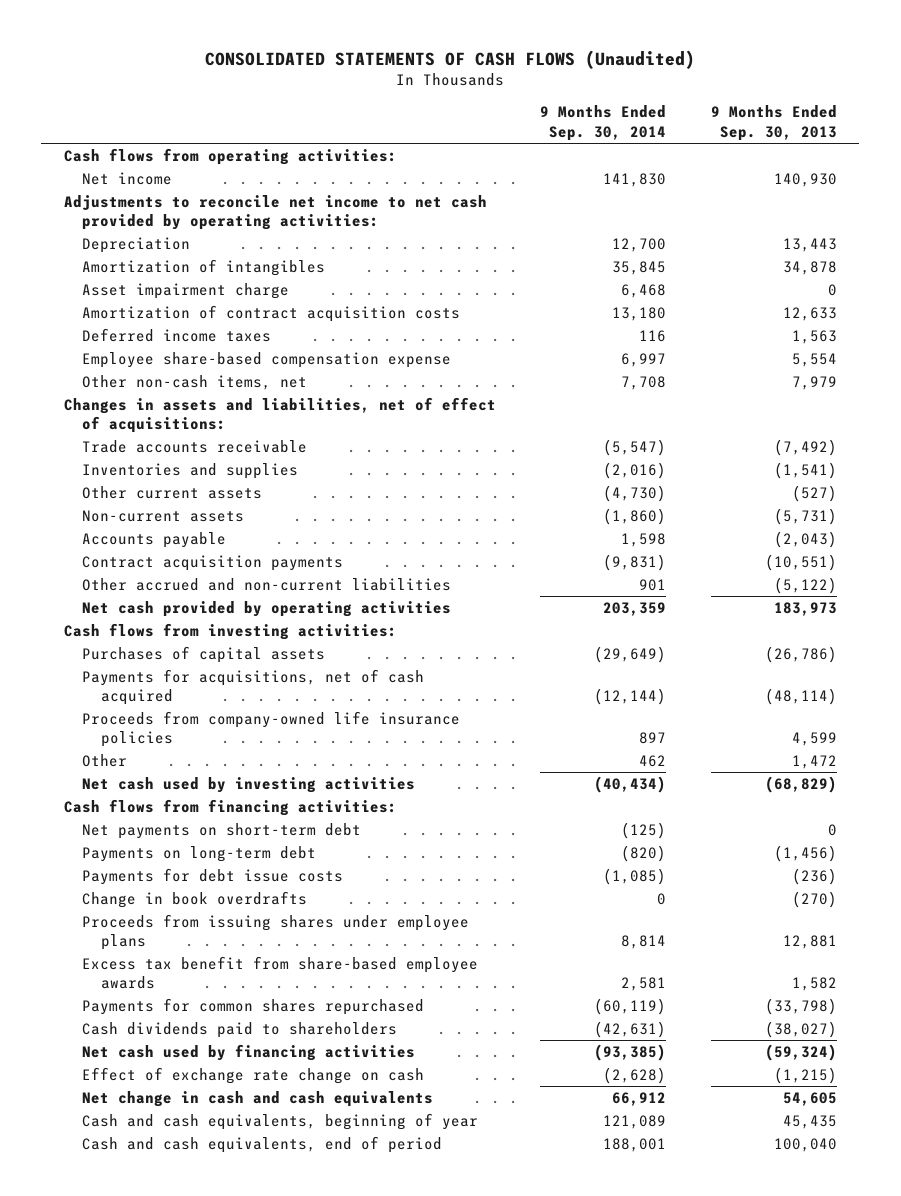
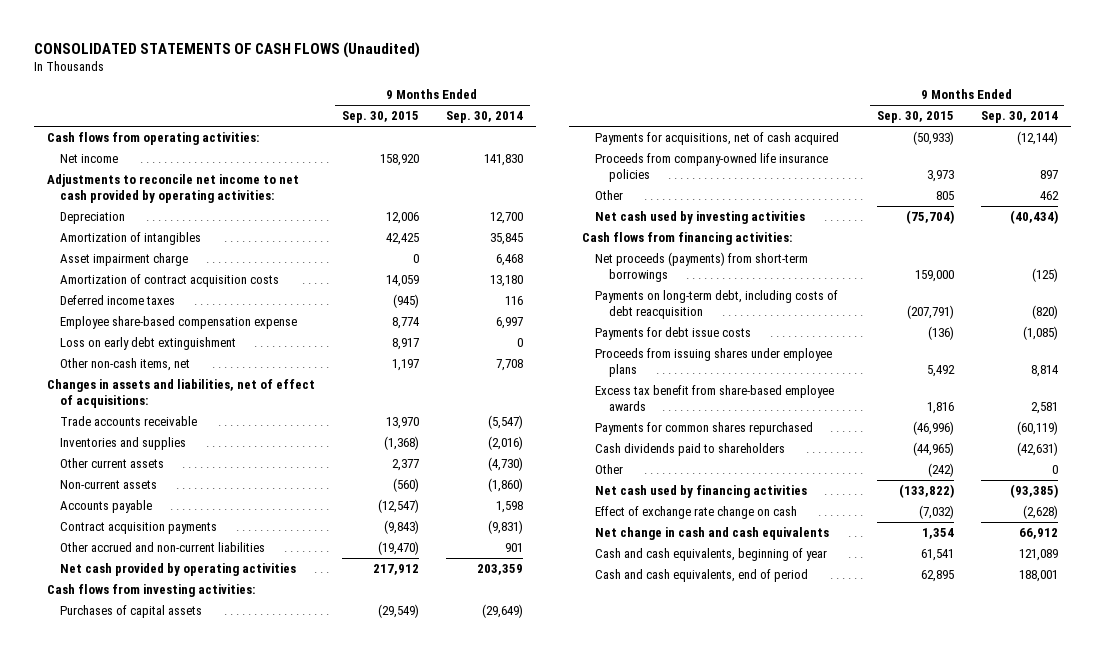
[710,105,837,141] 9 Months Ended Sep. 30, 2013 -> none
none -> [341,111,419,124] Sep. 30, 2015
none -> [60,337,237,351] Loss on early debt extinguishment
[82,822,362,839] Net payments on short-term debt -> [595,252,809,282] Net proceeds (payments) from short-term borrowings
[82,845,317,862] Payments on long-term debt -> [595,290,839,319] Payments on long-term debt, including costs of debt reacquisition
[82,890,308,908] Change in book overdrafts -> none
none -> [595,464,624,475] Other

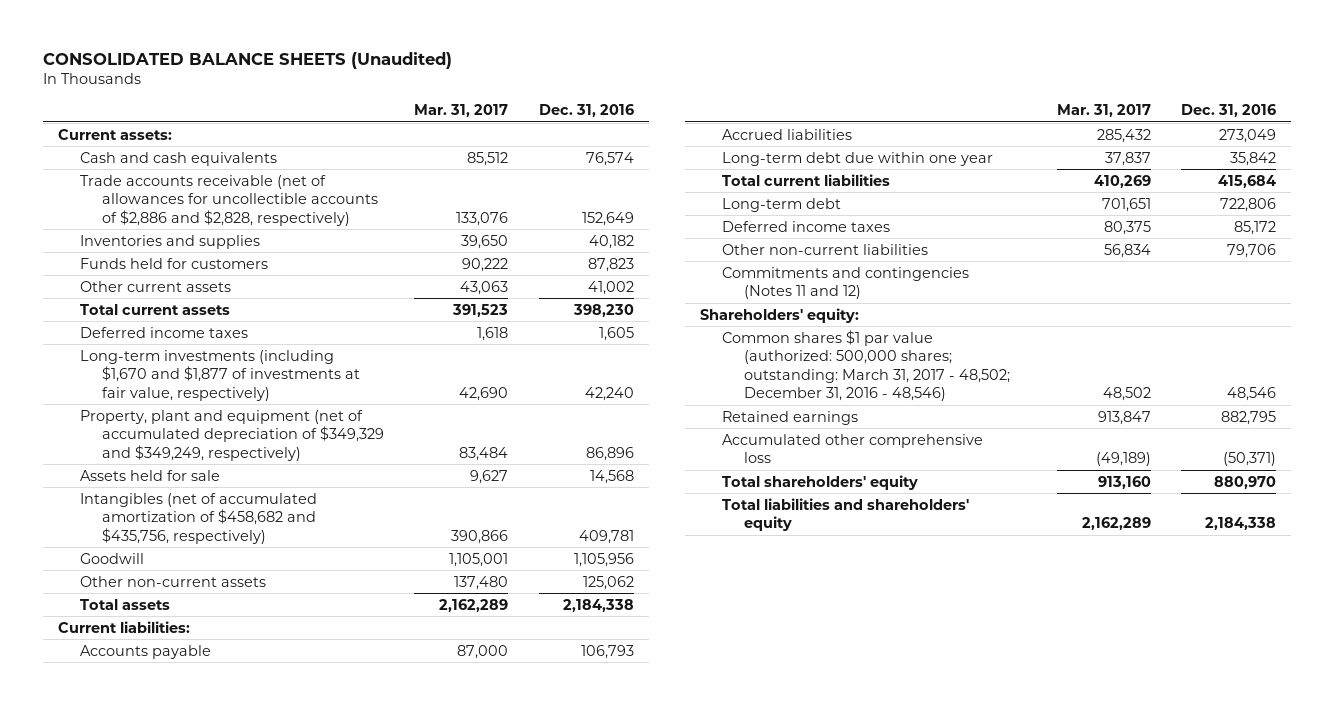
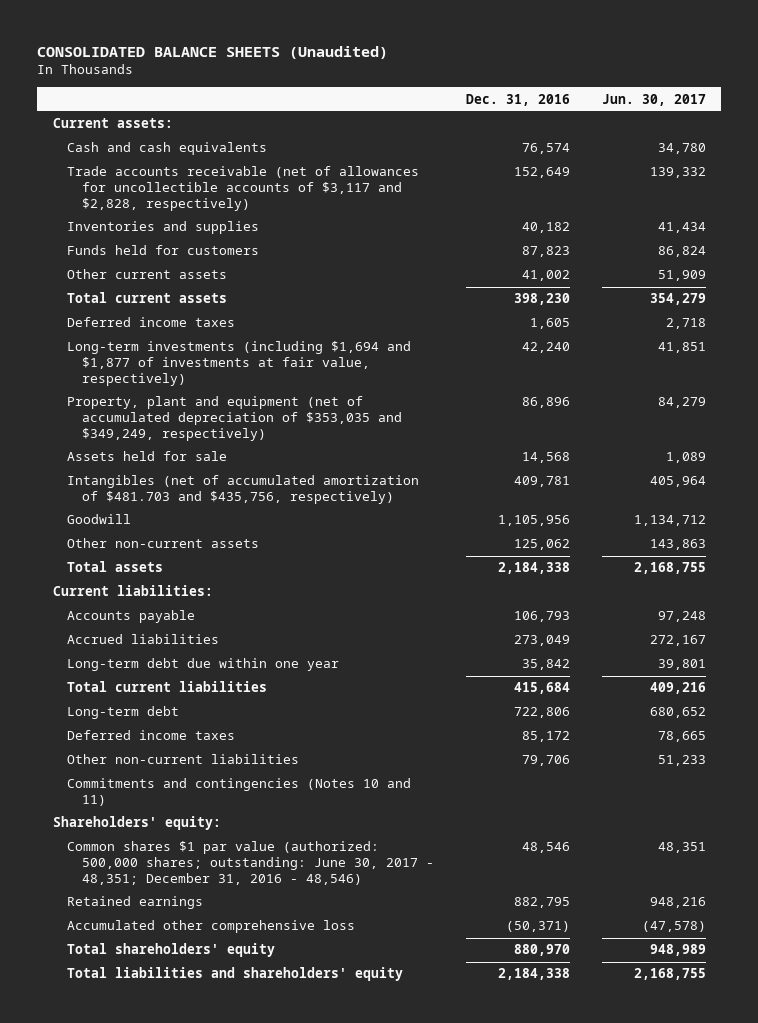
[414,104,509,118] Mar. 31, 2017 -> none
none -> [601,93,706,106] Jun. 30, 2017
[79,174,379,226] Trade accounts receivable (net of allowances for uncollectible accounts of $2,886 and $2,828, respectively) -> [67,166,420,212] Trade accounts receivable (net of allowances for uncollectible accounts of $3,117 and $2,828, respectively)
[79,349,361,401] Long-term investments (including $1,670 and $1,877 of investments at fair value, respectively) -> [67,341,412,387] Long-term investments (including $1,694 and $1,877 of investments at fair value, respectively)
[79,409,385,461] Property, plant and equipment (net of accumulated depreciation of $349,329 and $349,249, respectively) -> [67,396,403,442] Property, plant and equipment (net of accumulated depreciation of $353,035 and $349,249, respectively)
[79,492,317,544] Intangibles (net of accumulated amortization of $458,682 and $435,756, respectively) -> [67,475,420,505] Intangibles (net of accumulated amortization of $481.703 and $435,756, respectively)
[722,266,970,300] Commitments and contingencies (Notes 11 and 12) -> [67,778,412,807] Commitments and contingencies (Notes 10 and 11)
[722,329,1011,402] Common shares $1 par value (authorized: 500,000 shares; outstanding: March 31, 2017 - 48,502; December 31, 2016 - 48,546) -> [67,841,435,886] Common shares $1 par value (authorized: 500,000 shares; outstanding: June 30, 2017 - 48,351; December 31, 2016 - 48,546)

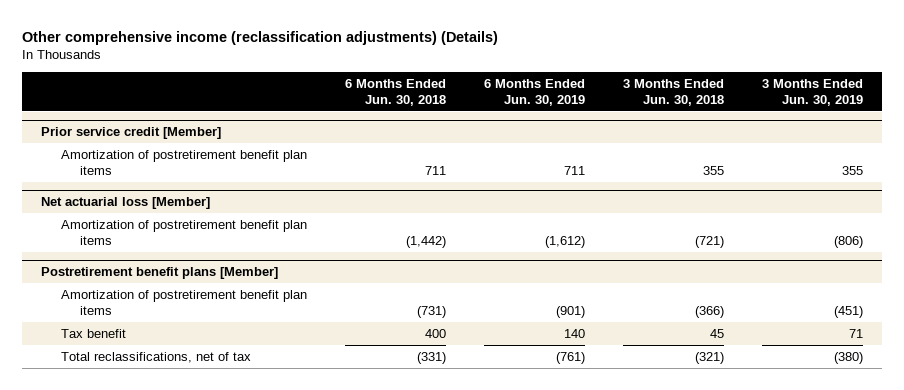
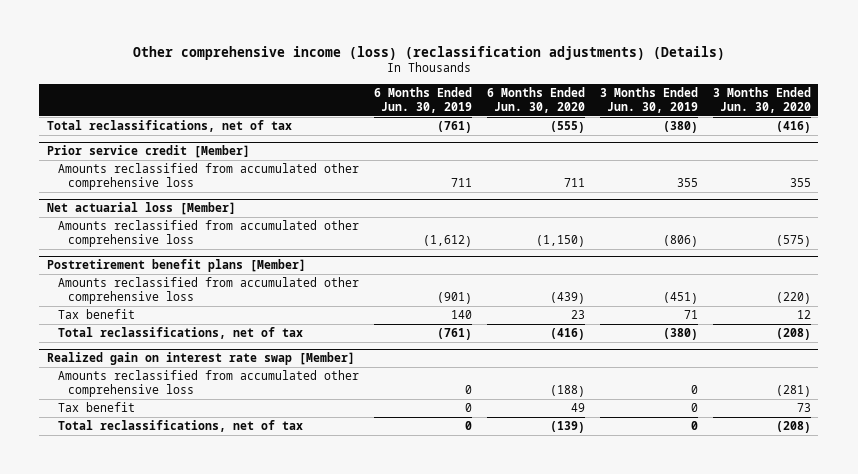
[22,31,499,46] Other comprehensive income (reclassification adjustments) (Details) -> [132,45,725,60] Other comprehensive income (loss) (reclassification adjustments) (Details)
[344,78,446,107] 6 Months Ended Jun. 30, 2018 -> none
[622,78,724,107] 3 Months Ended Jun. 30, 2018 -> none
none -> [486,86,585,114] 6 Months Ended Jun. 30, 2020
none -> [712,86,811,114] 3 Months Ended Jun. 30, 2020
none -> [46,119,292,132] Total reclassifications, net of tax
[60,149,307,175] Amortization of postretirement benefit plan items -> [57,162,359,191] Amounts reclassified from accumulated other comprehensive loss
[60,219,307,245] Amortization of postretirement benefit plan items -> [57,219,359,248] Amounts reclassified from accumulated other comprehensive loss
[60,289,307,315] Amortization of postretirement benefit plan items -> [57,276,359,305] Amounts reclassified from accumulated other comprehensive loss
none -> [46,351,355,365] Realized gain on interest rate swap [Member]
none -> [57,369,359,398] Amounts reclassified from accumulated other comprehensive loss
none -> [57,401,135,412] Tax benefit
none -> [57,419,303,432] Total reclassifications, net of tax

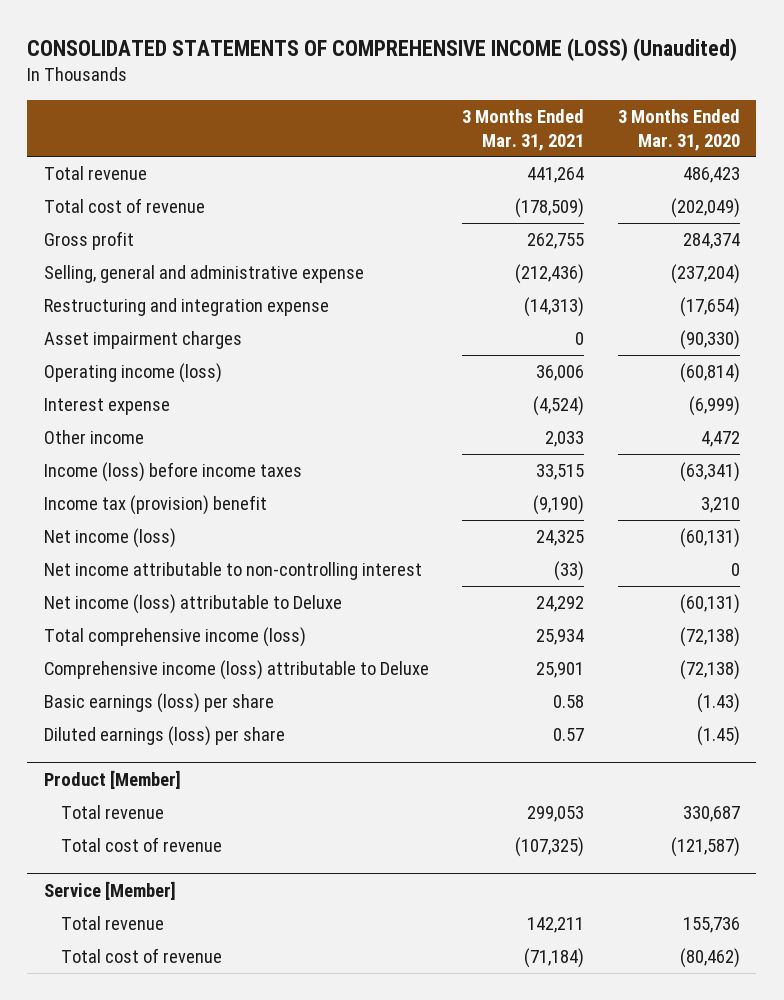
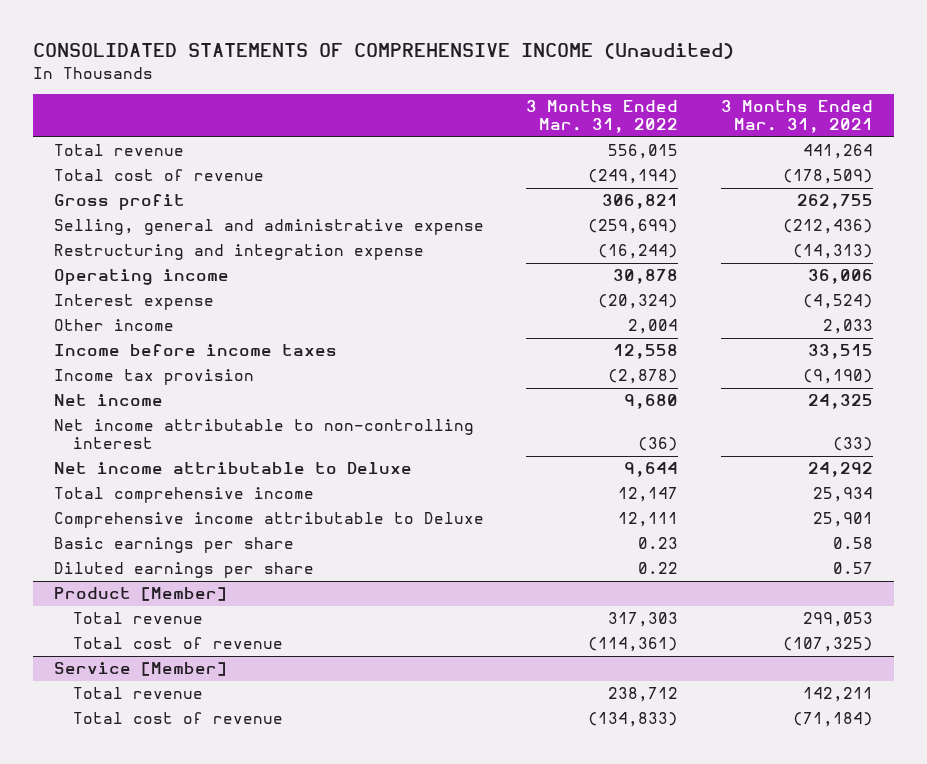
[27,38,738,62] CONSOLIDATED STATEMENTS OF COMPREHENSIVE INCOME (LOSS) (Unaudited) -> [33,43,735,60] CONSOLIDATED STATEMENTS OF COMPREHENSIVE INCOME (Unaudited)
[617,109,740,151] 3 Months Ended Mar. 31, 2020 -> none
none -> [526,100,679,134] 3 Months Ended Mar. 31, 2022
[44,331,243,350] Asset impairment charges -> none
[44,363,223,384] Operating income (loss) -> [54,269,230,286] Operating income
[44,462,303,483] Income (loss) before income taxes -> [54,344,338,357] Income before income taxes
[44,495,268,516] Income tax (provision) benefit -> [54,369,255,386] Income tax provision
[44,528,177,549] Net income (loss) -> [54,394,164,407] Net income
[44,594,343,615] Net income (loss) attributable to Deluxe -> [54,462,413,475] Net income attributable to Deluxe
[44,627,307,648] Total comprehensive income (loss) -> [54,487,315,504] Total comprehensive income
[44,660,430,681] Comprehensive income (loss) attributable to Deluxe -> [54,512,485,529] Comprehensive income attributable to Deluxe
[44,693,275,714] Basic earnings (loss) per share -> [54,537,295,554] Basic earnings per share
[44,726,286,747] Diluted earnings (loss) per share -> [54,562,315,579] Diluted earnings per share

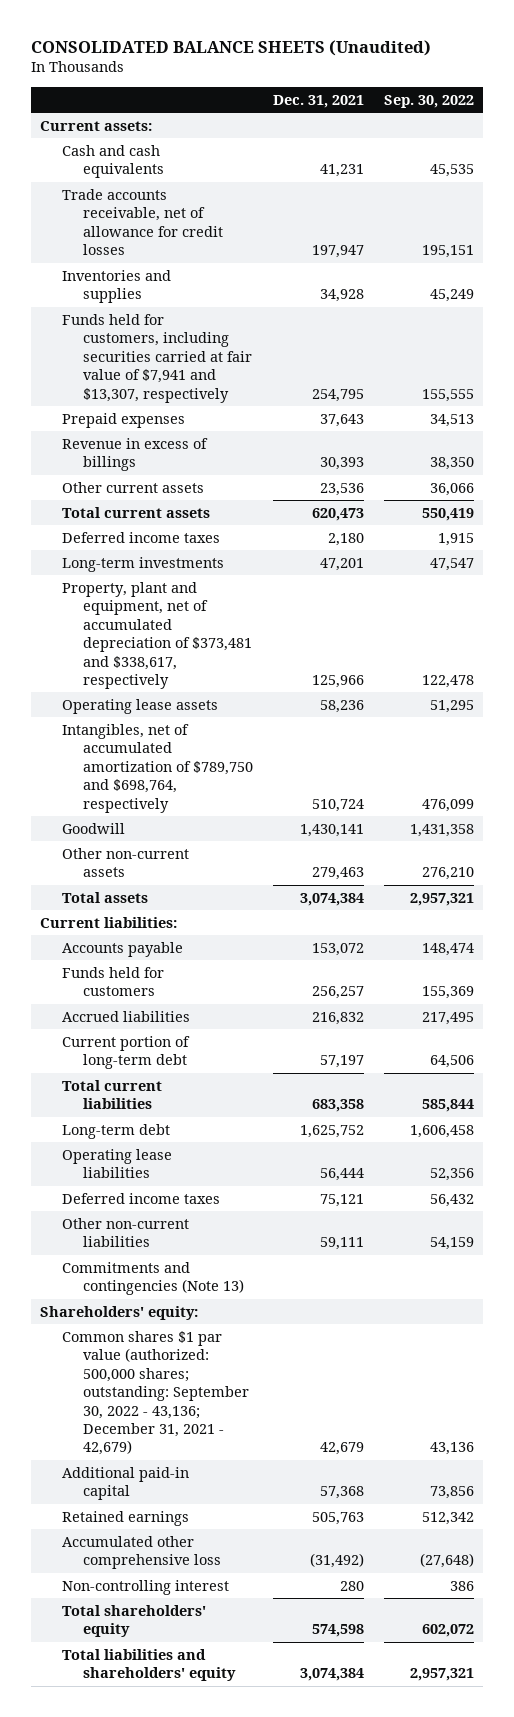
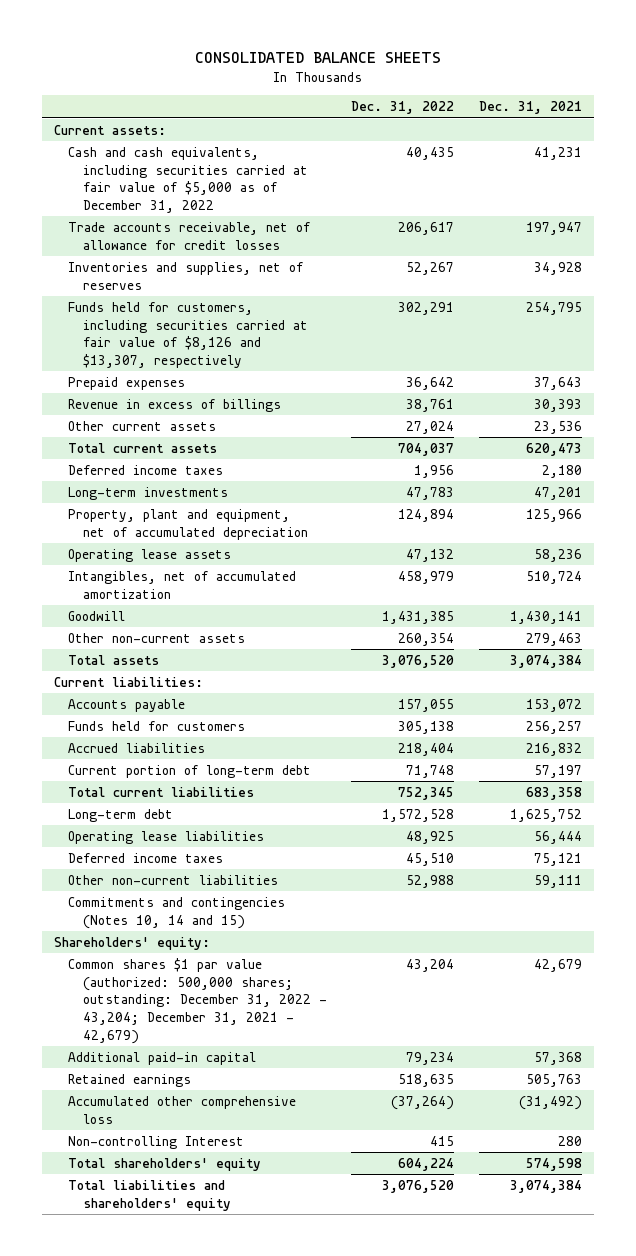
[30,39,431,56] CONSOLIDATED BALANCE SHEETS (Unaudited) -> [195,52,442,64] CONSOLIDATED BALANCE SHEETS
[383,94,474,108] Sep. 30, 2022 -> none
none -> [351,101,455,115] Dec. 31, 2022
[61,144,165,179] Cash and cash equivalents -> [68,146,308,213] Cash and cash equivalents, including securities carried at fair value of $5,000 as of December 31, 2022
[61,269,171,304] Inventories and supplies -> [68,261,304,290] Inventories and supplies, net of reserves
[61,313,253,403] Funds held for customers, including securities carried at fair value of $7,941 and $13,307, respectively -> [68,301,308,368] Funds held for customers, including securities carried at fair value of $8,126 and $13,307, respectively
[61,581,253,689] Property, plant and equipment, net of accumulated depreciation of $373,481 and $338,617, respectively -> [68,508,308,540] Property, plant and equipment, net of accumulated depreciation
[61,723,254,813] Intangibles, net of accumulated amortization of $789,750 and $698,764, respectively -> [68,570,297,599] Intangibles, net of accumulated amortization
[61,1261,245,1296] Commitments and contingencies (Note 13) -> [68,896,286,929] Commitments and contingencies (Notes 10, 14 and 15)
[61,1330,250,1456] Common shares $1 par value (authorized: 500,000 shares; outstanding: September 30, 2022 - 43,136; December 31, 2021 - 42,679) -> [68,957,327,1044] Common shares $1 par value (authorized: 500,000 shares; outstanding: December 31, 2022 - 43,204; December 31, 2021 - 42,679)
[61,1579,229,1595] Non-controlling interest -> [68,1135,245,1149] Non-controlling Interest

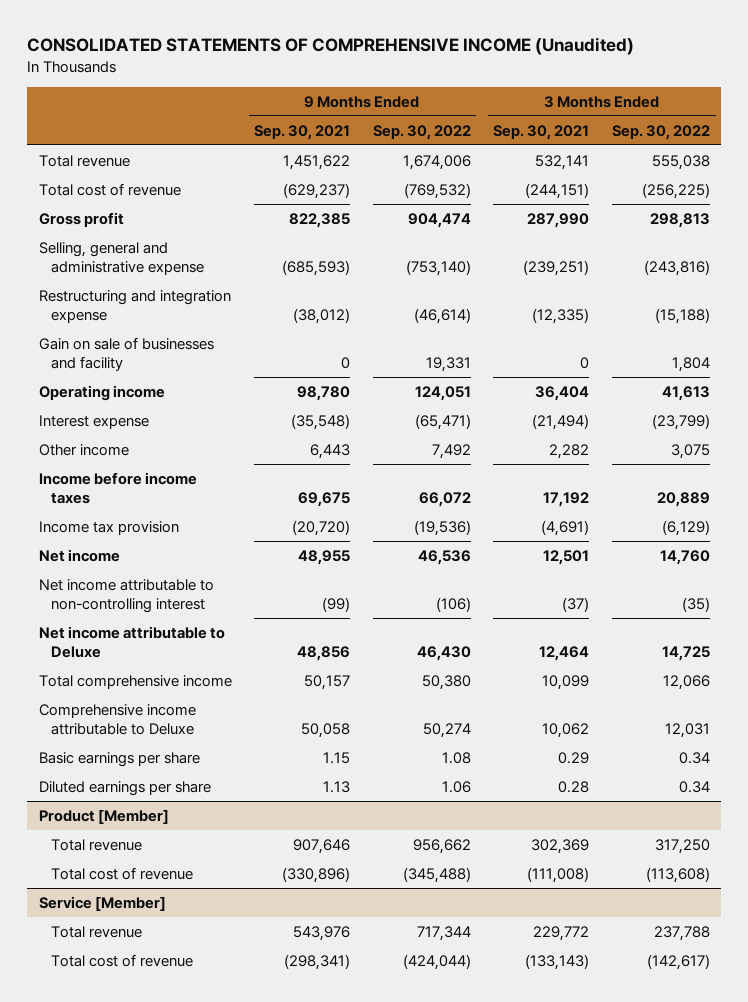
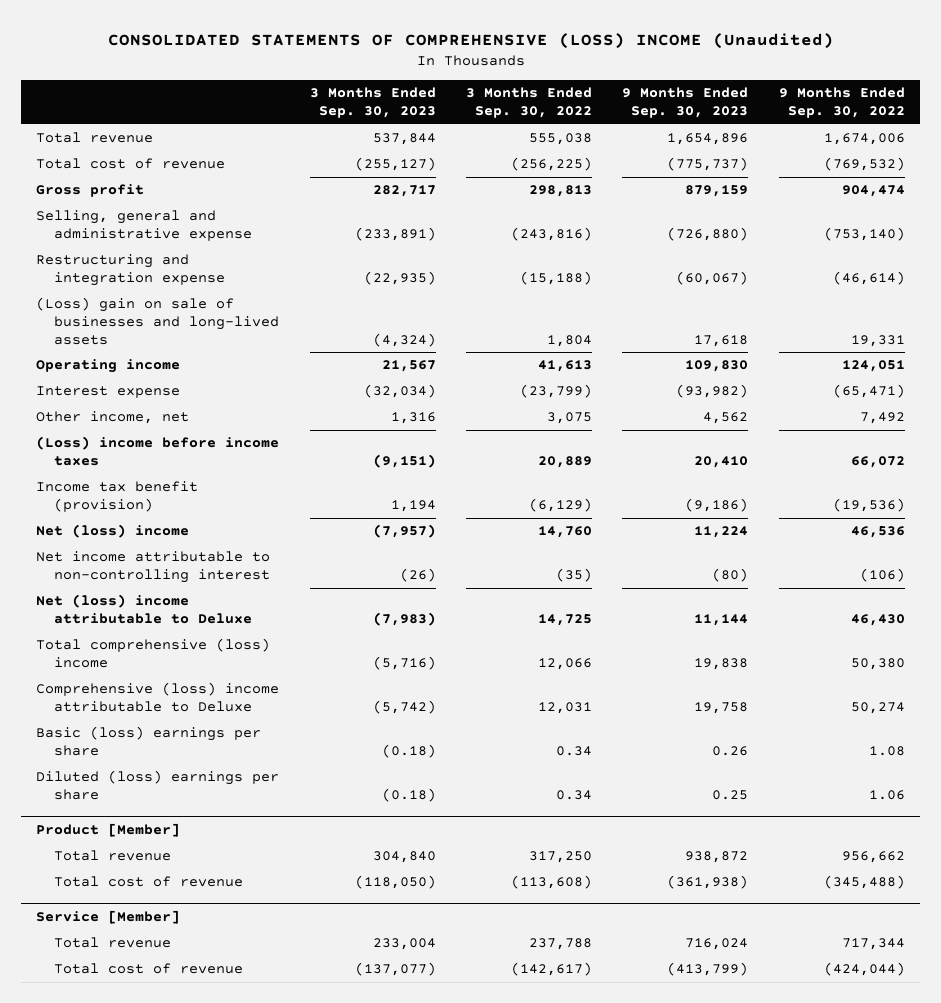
[27,36,635,55] CONSOLIDATED STATEMENTS OF COMPREHENSIVE INCOME (Unaudited) -> [107,32,834,49] CONSOLIDATED STATEMENTS OF COMPREHENSIVE (LOSS) INCOME (Unaudited)
[254,124,351,140] Sep. 30, 2021 -> none
[493,124,590,140] Sep. 30, 2021 -> none
none -> [309,87,436,119] 3 Months Ended Sep. 30, 2023
none -> [622,87,749,119] 9 Months Ended Sep. 30, 2023
[38,336,214,371] Gain on sale of businesses and facility -> [36,297,279,346] (Loss) gain on sale of businesses and long-lived assets
[38,443,129,456] Other income -> [36,411,190,425] Other income, net
[38,471,197,504] Income before income taxes -> [36,436,280,467] (Loss) income before income taxes
[38,520,179,535] Income tax provision -> [36,481,199,513] Income tax benefit (provision)
[38,548,120,562] Net income -> [36,524,190,539] Net (loss) income
[38,625,225,658] Net income attributable to Deluxe -> [36,594,252,625] Net (loss) income attributable to Deluxe
[38,674,232,689] Total comprehensive income -> [36,638,271,669] Total comprehensive (loss) income
[38,703,196,735] Comprehensive income attributable to Deluxe -> [36,682,280,713] Comprehensive (loss) income attributable to Deluxe
[38,751,200,767] Basic earnings per share -> [36,726,262,757] Basic (loss) earnings per share
[38,780,211,796] Diluted earnings per share -> [36,770,280,801] Diluted (loss) earnings per share

